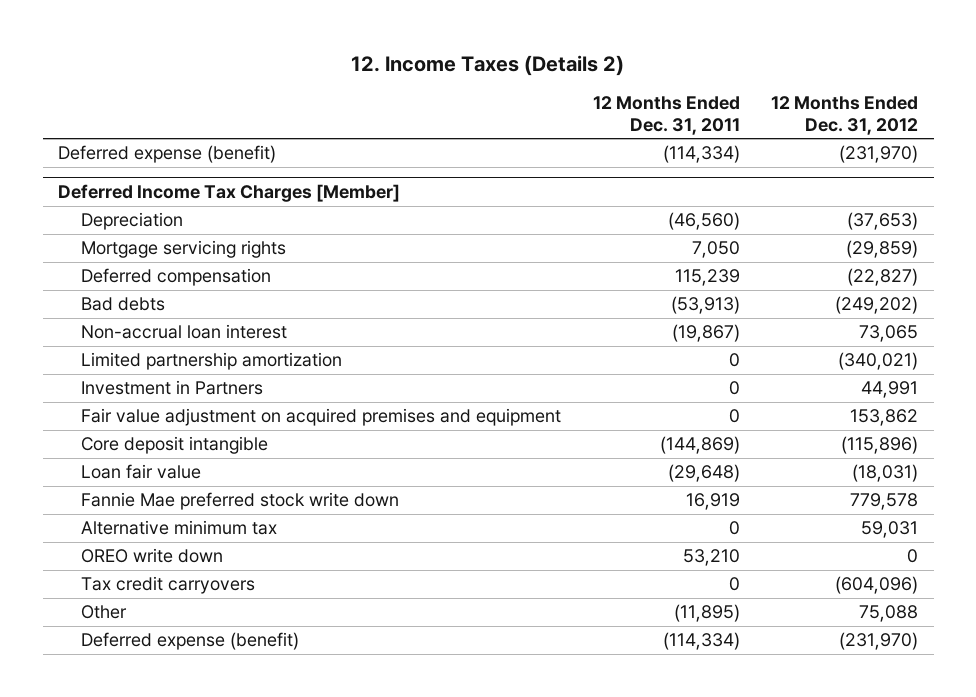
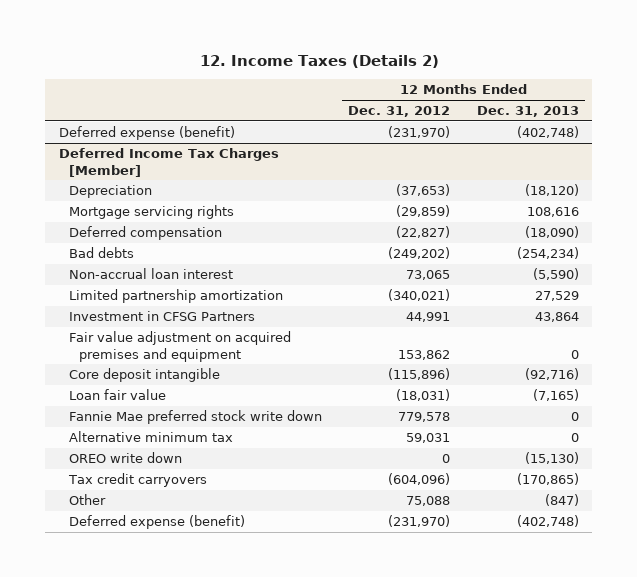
[592,95,740,135] 12 Months Ended Dec. 31, 2011 -> none
none -> [476,106,579,118] Dec. 31, 2013
[81,380,264,396] Investment in Partners -> [68,311,255,322] Investment in CFSG Partners

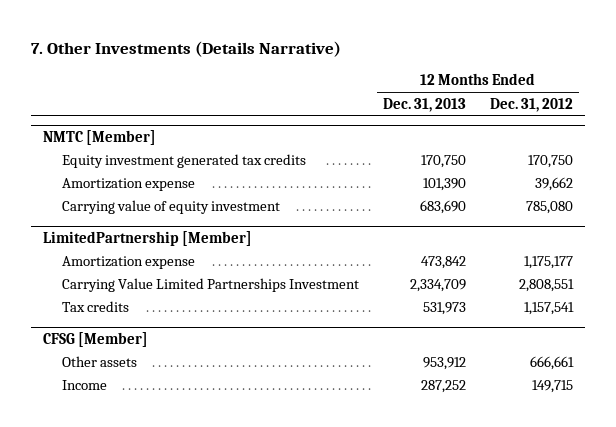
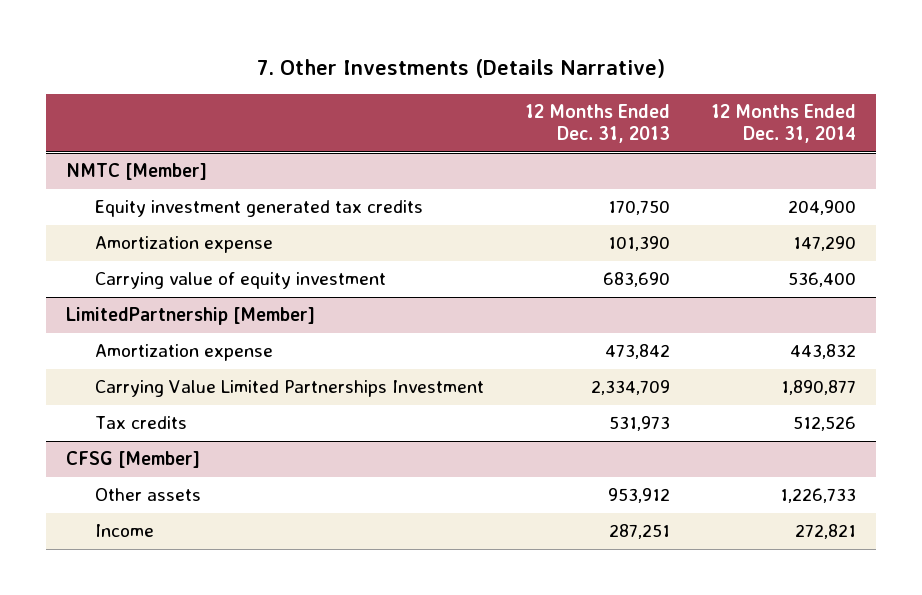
[490,97,574,112] Dec. 31, 2012 -> none
none -> [710,104,856,144] 12 Months Ended Dec. 31, 2014
[421,379,467,393] 287,252 -> [608,524,670,540] 287,251

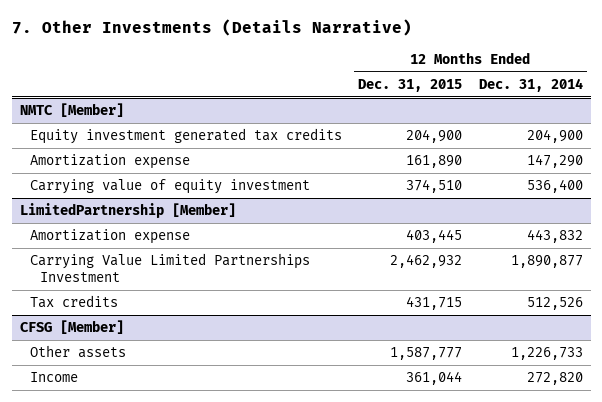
[524,104,670,144] 12 Months Ended Dec. 31, 2013 -> none
none -> [358,78,463,92] Dec. 31, 2015
[794,524,856,540] 272,821 -> [526,372,583,386] 272,820

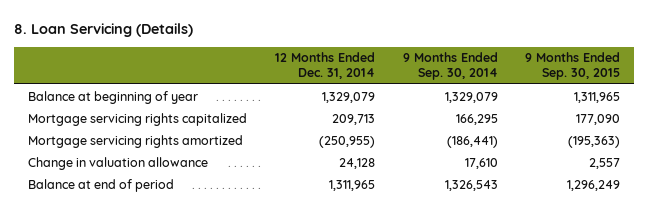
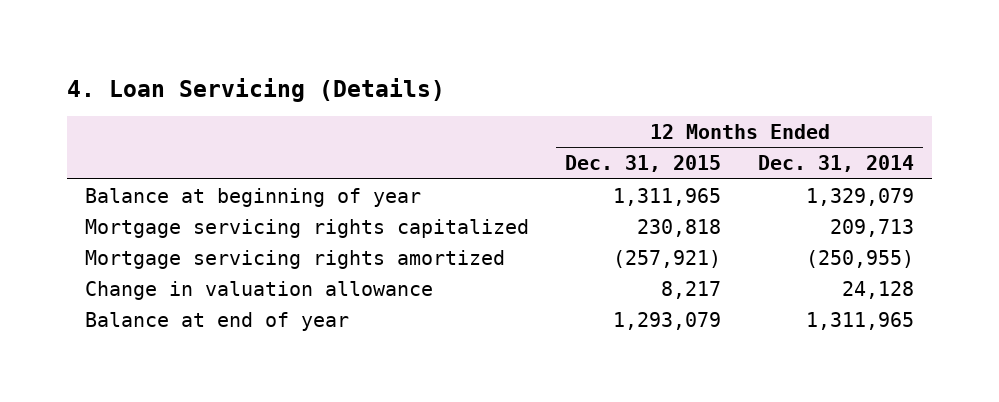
[14,23,194,38] 8. Loan Servicing (Details) -> [66,77,445,102] 4. Loan Servicing (Details)
[402,52,498,81] 9 Months Ended Sep. 30, 2014 -> none
[525,52,621,81] 9 Months Ended Sep. 30, 2015 -> none
none -> [565,155,722,173] Dec. 31, 2015
[28,178,175,192] Balance at end of period -> [84,311,349,331] Balance at end of year

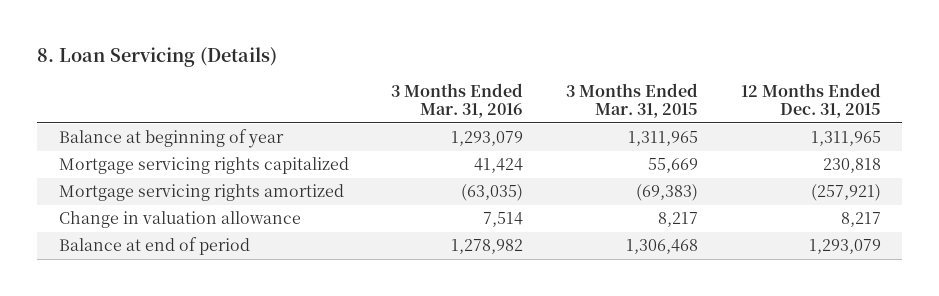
[66,77,445,102] 4. Loan Servicing (Details) -> [37,46,278,67] 8. Loan Servicing (Details)
[758,155,915,173] Dec. 31, 2014 -> none
none -> [391,82,524,119] 3 Months Ended Mar. 31, 2016
none -> [566,82,699,119] 3 Months Ended Mar. 31, 2015
[84,311,349,331] Balance at end of year -> [58,237,250,256] Balance at end of period

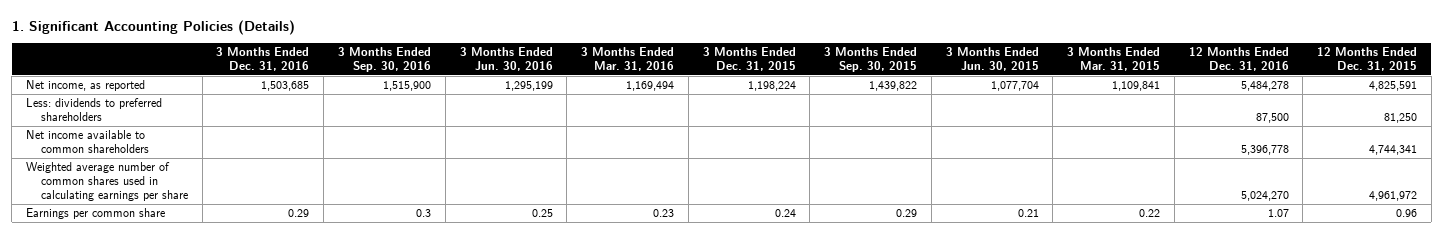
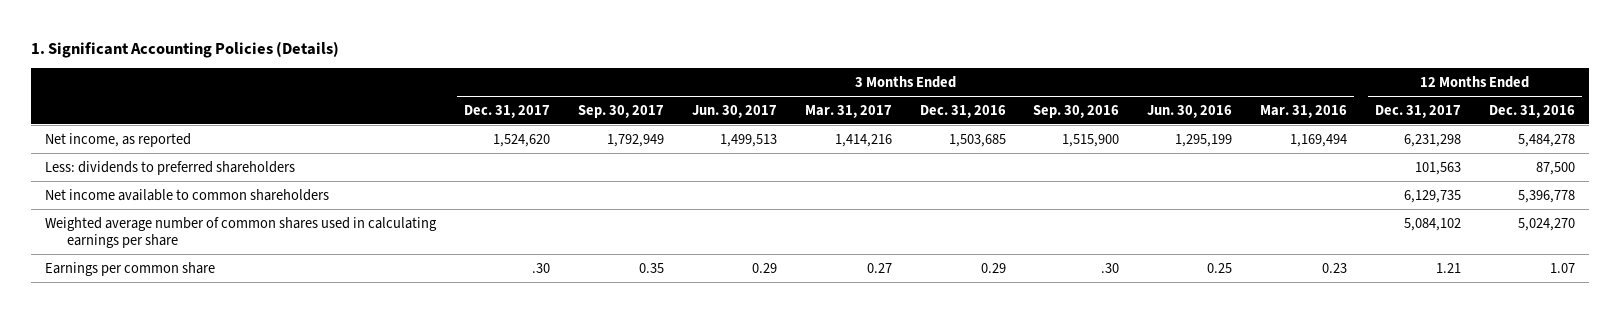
[702,47,796,72] 3 Months Ended Dec. 31, 2015 -> none
[824,47,918,73] 3 Months Ended Sep. 30, 2015 -> none
[945,47,1039,72] 3 Months Ended Jun. 30, 2015 -> none
[1067,47,1161,72] 3 Months Ended Mar. 31, 2015 -> none
[1317,47,1418,72] 12 Months Ended Dec. 31, 2015 -> none
none -> [464,104,551,118] Dec. 31, 2017
none -> [578,104,665,118] Sep. 30, 2017
none -> [691,104,777,118] Jun. 30, 2017
none -> [804,104,892,118] Mar. 31, 2017
none -> [1375,104,1462,118] Dec. 31, 2017
[415,209,431,218] 0.3 -> [1101,262,1120,273] .30

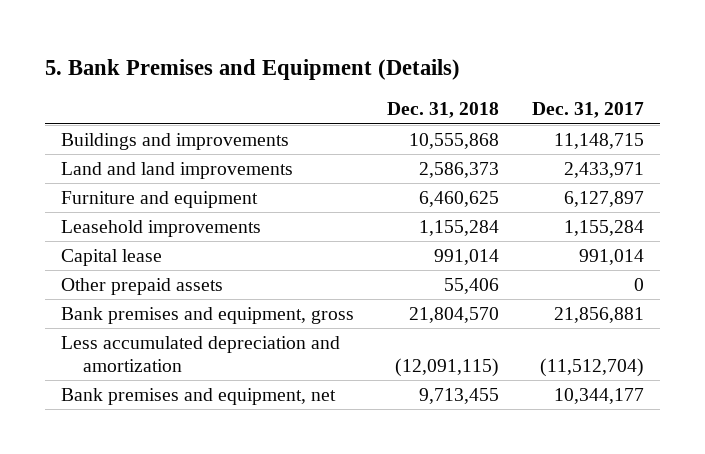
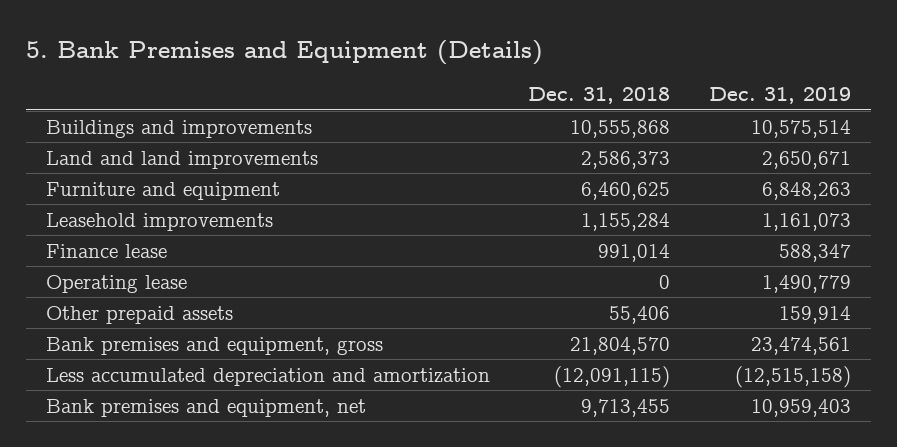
[531,102,644,119] Dec. 31, 2017 -> none
none -> [709,87,852,105] Dec. 31, 2019
[61,248,163,266] Capital lease -> [45,243,167,258] Finance lease
none -> [45,274,187,293] Operating lease

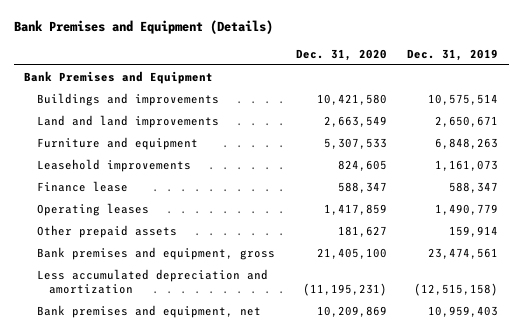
[26,40,544,66] 5. Bank Premises and Equipment (Details) -> [13,20,273,35] Bank Premises and Equipment (Details)
[528,87,671,105] Dec. 31, 2018 -> none
none -> [295,48,387,61] Dec. 31, 2020
none -> [24,71,214,85] Bank Premises and Equipment
[45,274,187,293] Operating lease -> [36,203,149,217] Operating leases

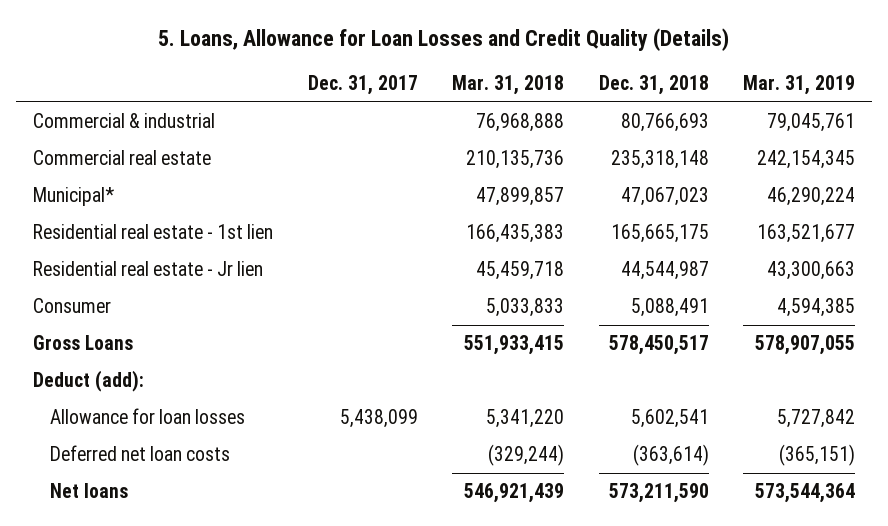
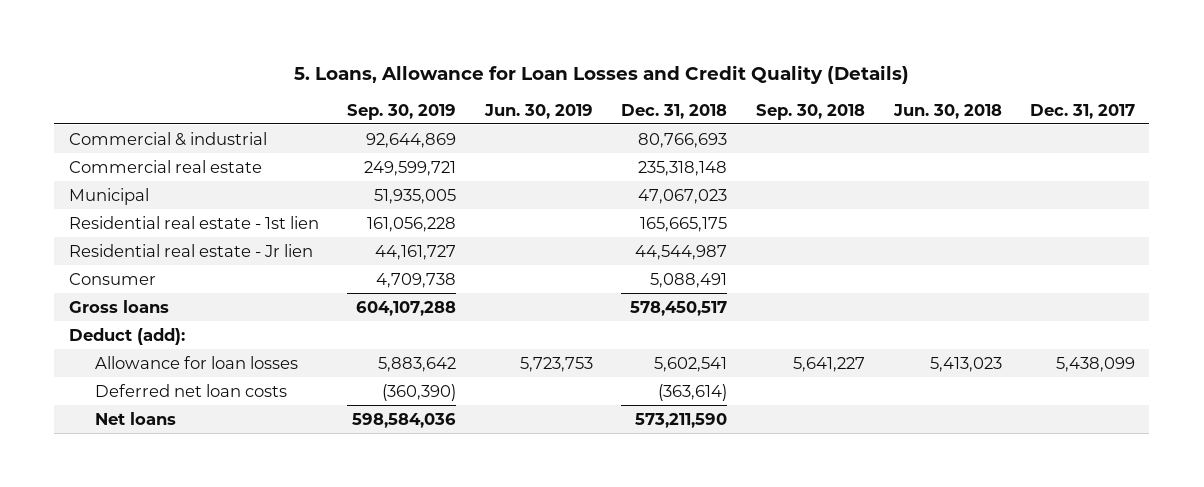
[452,75,565,96] Mar. 31, 2018 -> none
[743,75,856,96] Mar. 31, 2019 -> none
none -> [347,103,457,120] Sep. 30, 2019
none -> [483,103,593,119] Jun. 30, 2019
none -> [755,103,865,120] Sep. 30, 2018
none -> [892,103,1002,119] Jun. 30, 2018
[33,187,115,207] Municipal* -> [68,187,149,205] Municipal
[33,335,134,351] Gross Loans -> [68,299,169,313] Gross loans

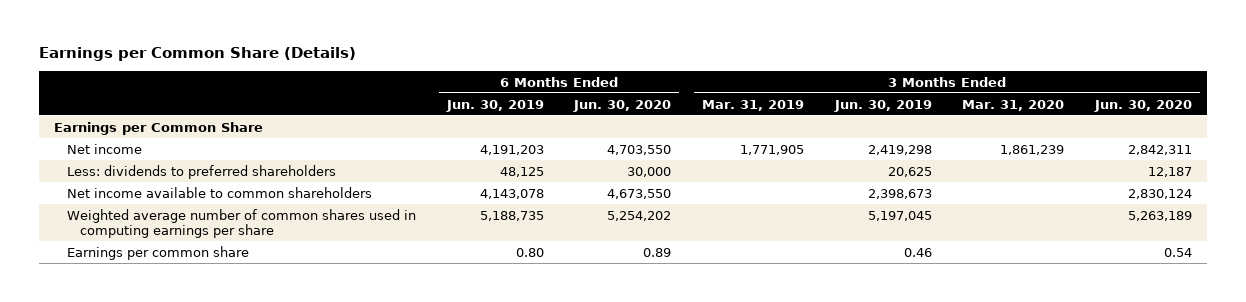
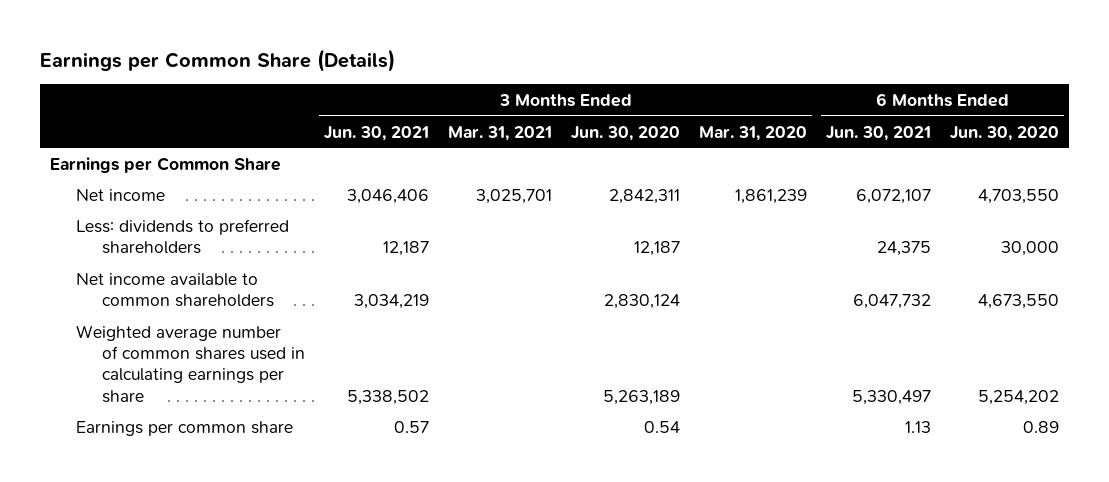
[445,99,544,112] Jun. 30, 2019 -> none
[701,99,804,111] Mar. 31, 2019 -> none
[833,99,932,112] Jun. 30, 2019 -> none
none -> [324,125,430,141] Jun. 30, 2021
none -> [448,125,553,141] Mar. 31, 2021
none -> [826,125,932,141] Jun. 30, 2021
[66,208,416,238] Weighted average number of common shares used in computing earnings per share -> [75,324,306,403] Weighted average number of common shares used in calculating earnings per share

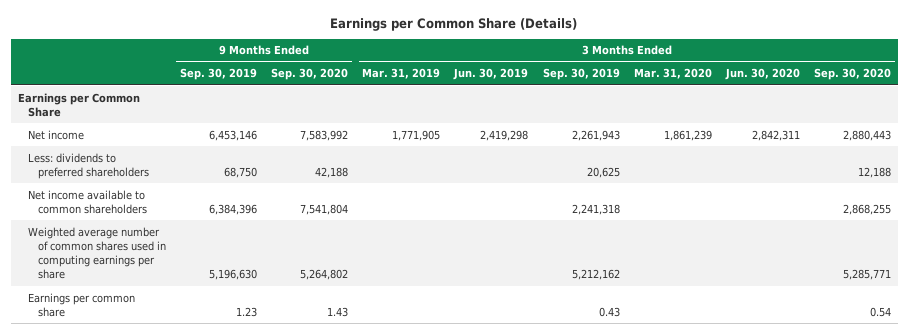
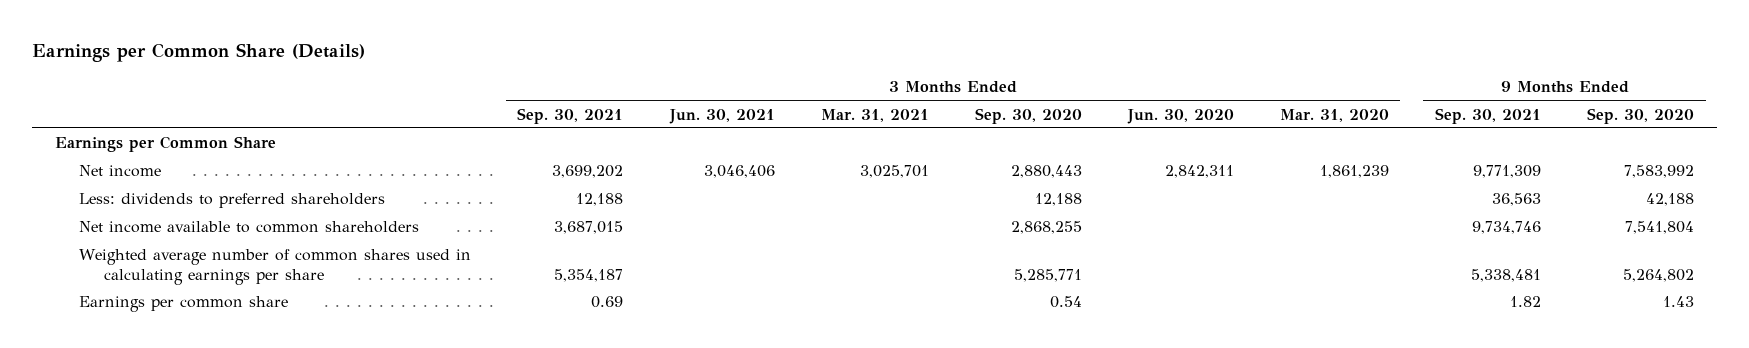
[179,68,257,81] Sep. 30, 2019 -> none
[362,68,441,80] Mar. 31, 2019 -> none
[453,68,529,81] Jun. 30, 2019 -> none
[542,68,620,81] Sep. 30, 2019 -> none
none -> [517,107,624,124] Sep. 30, 2021
none -> [668,108,775,124] Jun. 30, 2021
none -> [820,108,929,122] Mar. 31, 2021
none -> [1435,107,1542,124] Sep. 30, 2021
[27,226,166,280] Weighted average number of common shares used in computing earnings per share -> [79,249,472,285] Weighted average number of common shares used in calculating earnings per share

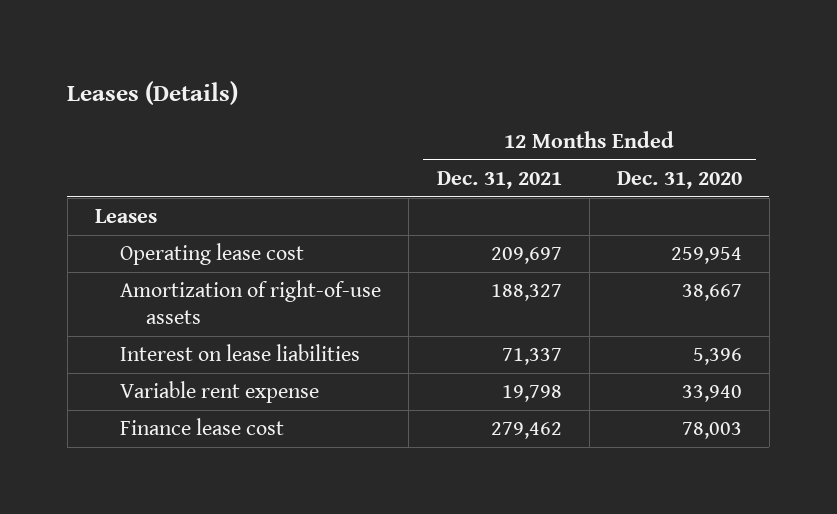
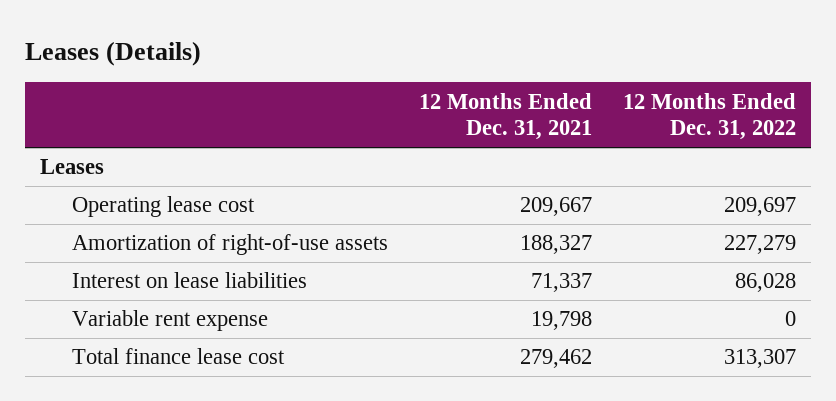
[616,170,742,189] Dec. 31, 2020 -> none
none -> [622,92,796,141] 12 Months Ended Dec. 31, 2022
[490,247,562,265] 209,697 -> [519,197,592,217] 209,667
[120,418,285,436] Finance lease cost -> [71,348,285,365] Total finance lease cost

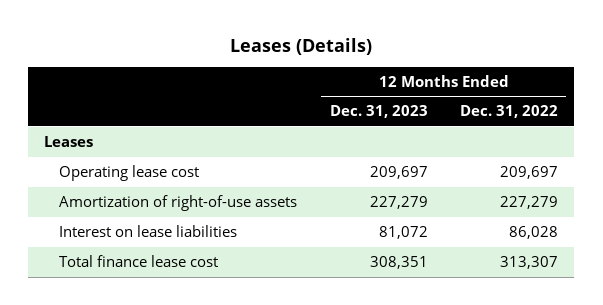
[418,92,592,141] 12 Months Ended Dec. 31, 2021 -> none
none -> [329,105,428,119] Dec. 31, 2023
[71,310,268,332] Variable rent expense -> none

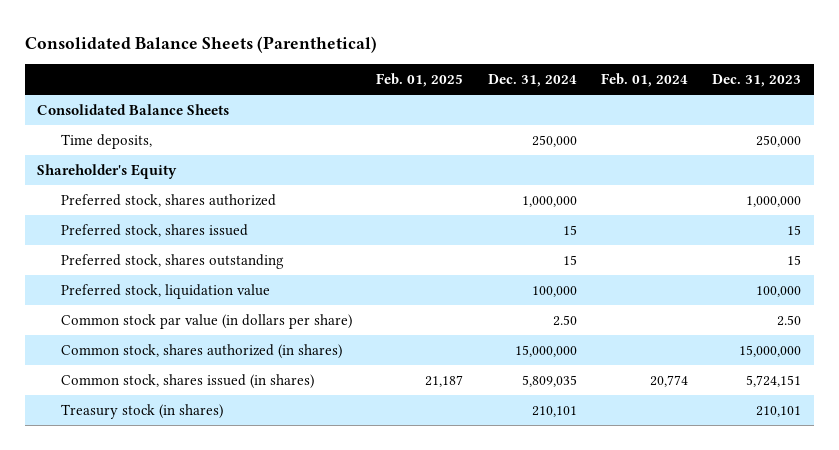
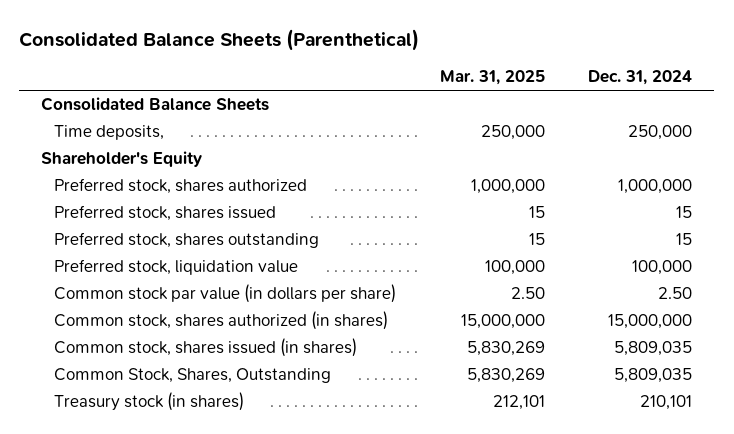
[376,72,464,87] Feb. 01, 2025 -> none
[600,72,688,87] Feb. 01, 2024 -> none
[712,73,802,87] Dec. 31, 2023 -> none
none -> [439,69,545,85] Mar. 31, 2025
none -> [53,368,331,384] Common Stock, Shares, Outstanding

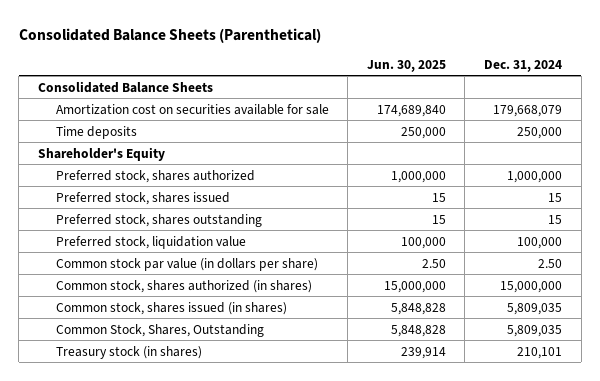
[439,69,545,85] Mar. 31, 2025 -> none
none -> [366,59,446,72] Jun. 30, 2025
none -> [55,103,329,115] Amortization cost on securities available for sale
[53,125,164,141] Time deposits, -> [55,125,137,139] Time deposits

